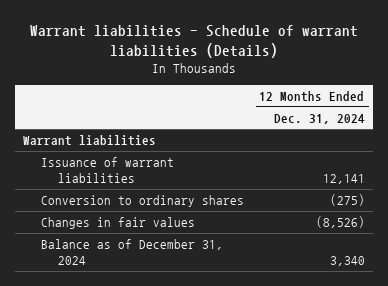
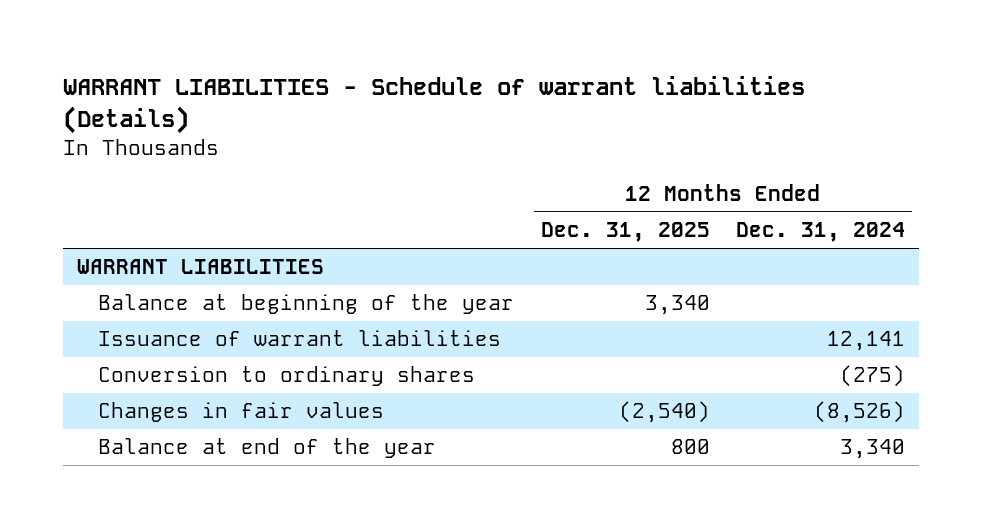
[30,24,359,58] Warrant liabilities - Schedule of warrant liabilities (Details) -> [63,76,806,135] WARRANT LIABILITIES - Schedule of warrant liabilities (Details)
none -> [540,222,710,243] Dec. 31, 2025
[23,135,157,147] Warrant liabilities -> [76,259,324,275] WARRANT LIABILITIES
none -> [98,294,515,315] Balance at beginning of the year
[40,239,223,265] Balance as of December 31, 2024 -> [98,438,437,459] Balance at end of the year

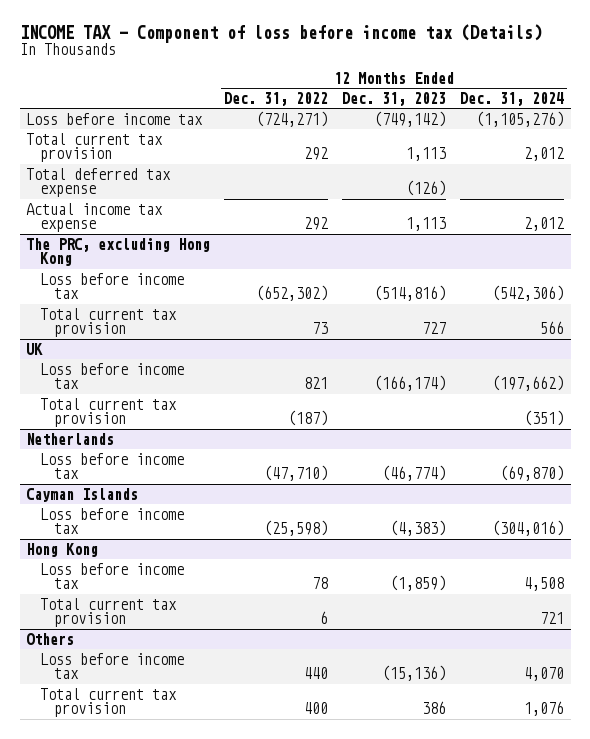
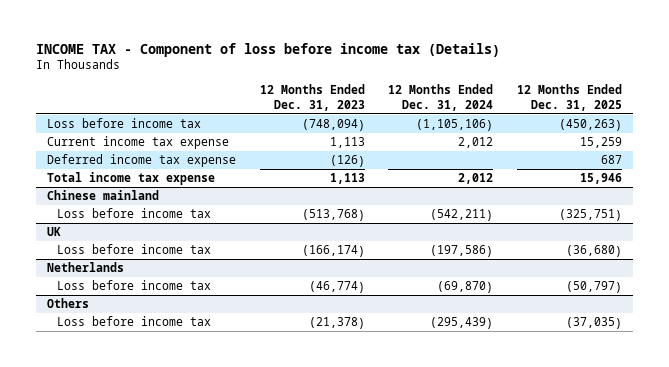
[224,91,329,106] Dec. 31, 2022 -> none
none -> [516,84,622,111] 12 Months Ended Dec. 31, 2025
[40,307,178,338] Total current tax provision -> none
[374,110,447,127] (749,142) -> [301,119,365,132] (748,094)
[475,110,564,127] (1,105,276) -> [416,119,494,132] (1,105,106)
[26,132,164,163] Total current tax provision -> [47,136,230,150] Current income tax expense
[26,167,172,198] Total deferred tax expense -> [47,154,237,168] Deferred income tax expense
[26,202,164,233] Actual income tax expense -> [47,172,216,186] Total income tax expense
[26,237,211,267] The PRC, excluding Hong Kong -> [47,190,160,201] Chinese mainland
[374,285,447,302] (514,816) -> [301,209,365,222] (513,768)
[491,285,564,302] (542,306) -> [430,209,494,222] (542,211)
[40,397,178,428] Total current tax provision -> none
[491,375,564,392] (197,662) -> [430,245,494,258] (197,586)
[26,487,139,502] Cayman Islands -> none
[40,507,185,535] Loss before income tax -> none
[26,542,99,557] Hong Kong -> none
[40,562,185,590] Loss before income tax -> none
[40,597,178,628] Total current tax provision -> none
[40,687,178,718] Total current tax provision -> none
[382,665,447,682] (15,136) -> [308,317,365,330] (21,378)
[523,667,564,682] 4,070 -> [430,317,494,330] (295,439)

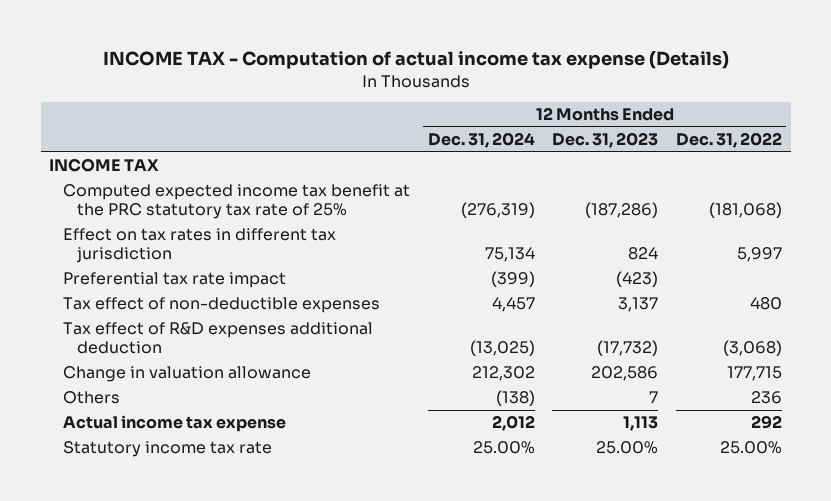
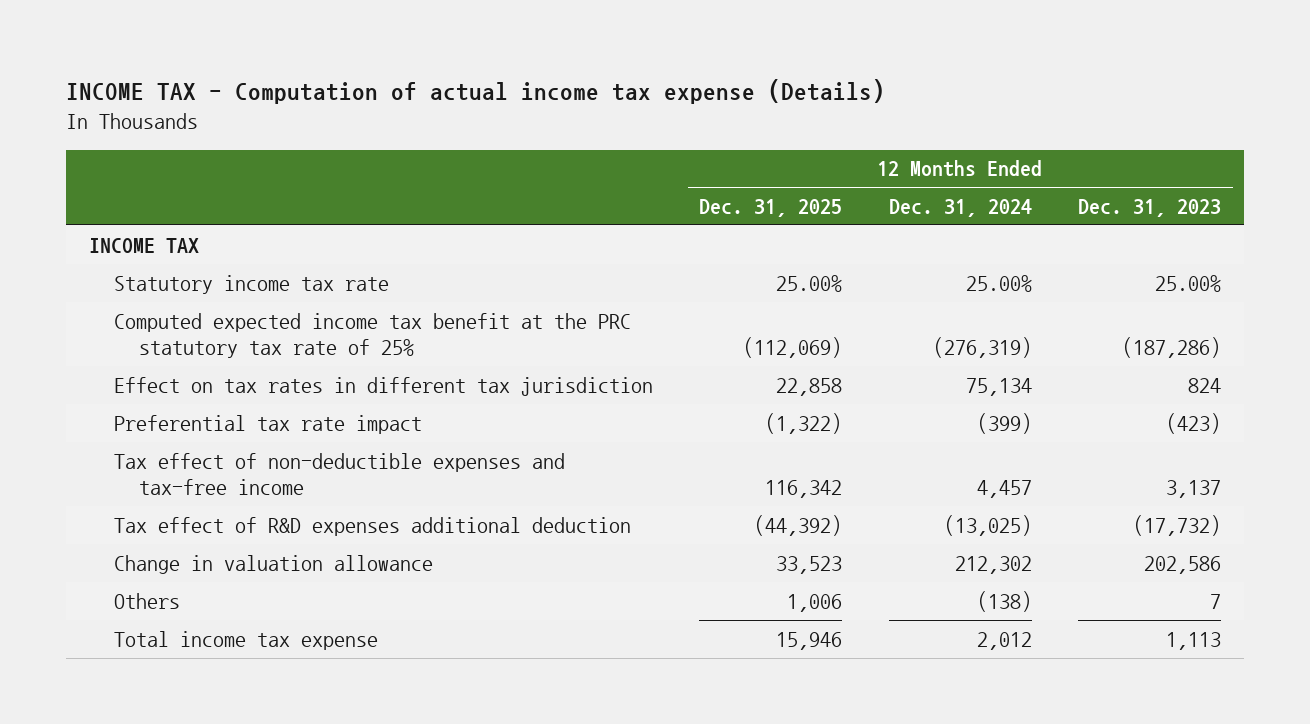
[675,132,782,149] Dec. 31, 2022 -> none
none -> [699,198,843,217] Dec. 31, 2025
[63,441,273,458] Statutory income tax rate -> [114,274,390,294] Statutory income tax rate
[63,297,381,314] Tax effect of non-deductible expenses -> [114,452,566,495] Tax effect of non-deductible expenses and tax-free income
[63,415,287,433] Actual income tax expense -> [114,630,379,650] Total income tax expense

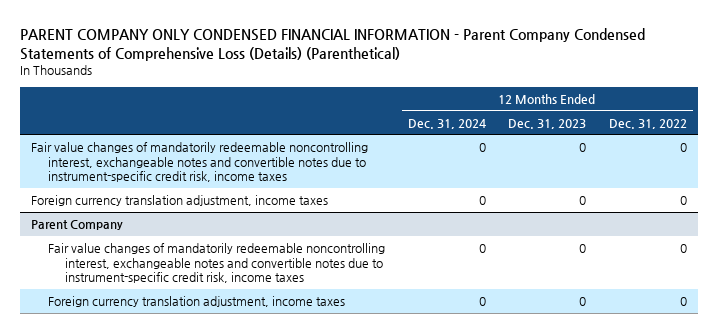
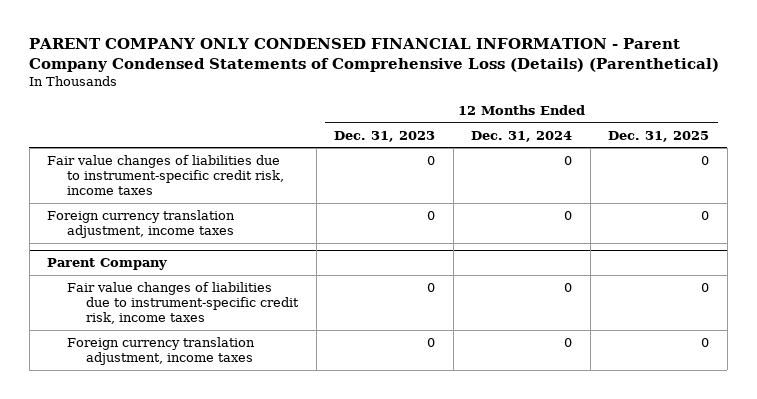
[608,118,687,129] Dec. 31, 2022 -> none
none -> [608,130,710,142] Dec. 31, 2025
[31,142,369,183] Fair value changes of mandatorily redeemable noncontrolling interest, exchangeable notes and convertible notes due to instrument-specific credit risk, income taxes -> [47,154,284,196] Fair value changes of liabilities due to instrument-specific credit risk, income taxes
[48,243,386,284] Fair value changes of mandatorily redeemable noncontrolling interest, exchangeable notes and convertible notes due to instrument-specific credit risk, income taxes -> [66,281,300,325] Fair value changes of liabilities due to instrument-specific credit risk, income taxes

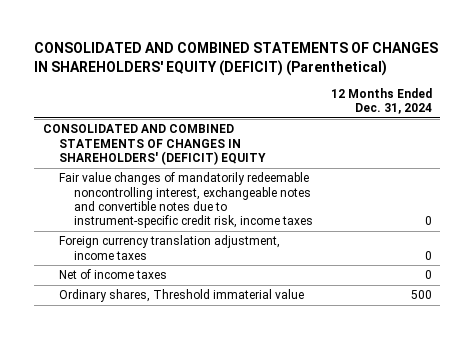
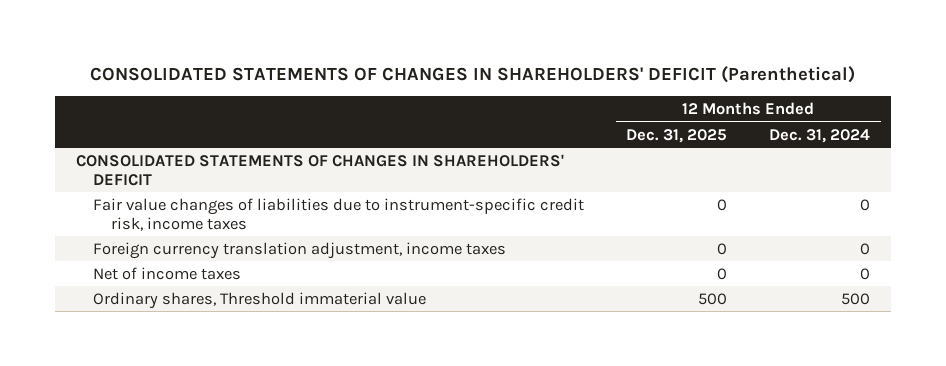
[34,42,439,76] CONSOLIDATED AND COMBINED STATEMENTS OF CHANGES IN SHAREHOLDERS' EQUITY (DEFICIT) (Parenthetical) -> [90,66,856,84] CONSOLIDATED STATEMENTS OF CHANGES IN SHAREHOLDERS' DEFICIT (Parenthetical)
none -> [626,128,728,143] Dec. 31, 2025
[43,124,266,165] CONSOLIDATED AND COMBINED STATEMENTS OF CHANGES IN SHAREHOLDERS' (DEFICIT) EQUITY -> [75,153,564,186] CONSOLIDATED STATEMENTS OF CHANGES IN SHAREHOLDERS' DEFICIT
[58,172,314,229] Fair value changes of mandatorily redeemable noncontrolling interest, exchangeable notes and convertible notes due to instrument-specific credit risk, income taxes -> [93,197,585,231] Fair value changes of liabilities due to instrument-specific credit risk, income taxes

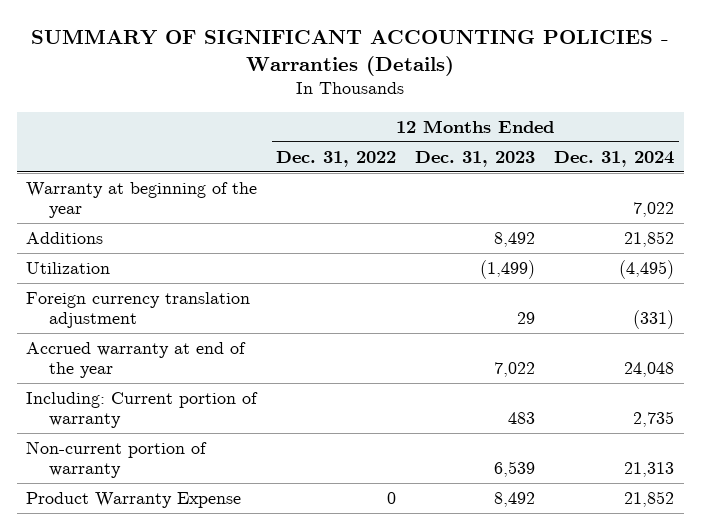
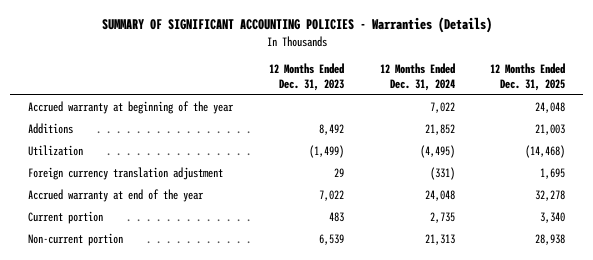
[276,150,397,167] Dec. 31, 2022 -> none
none -> [490,63,566,91] 12 Months Ended Dec. 31, 2025
[26,182,258,219] Warranty at beginning of the year -> [28,101,235,115] Accrued warranty at beginning of the year
[26,492,242,509] Product Warranty Expense -> none
[26,392,259,429] Including: Current portion of warranty -> [28,211,104,225] Current portion
[26,441,208,479] Non-current portion of warranty -> [28,233,124,247] Non-current portion

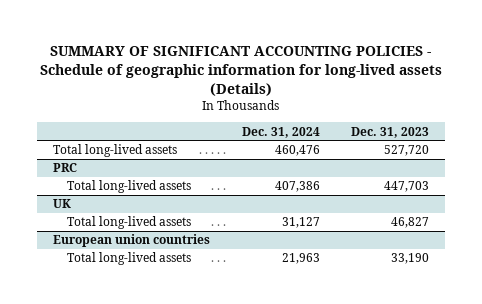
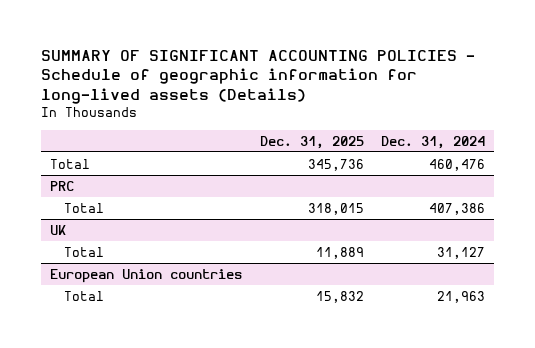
[351,126,430,138] Dec. 31, 2023 -> none
none -> [259,135,364,149] Dec. 31, 2025
[53,144,178,158] Total long-lived assets -> [49,158,90,169] Total
[67,180,192,194] Total long-lived assets -> [63,202,104,213] Total
[67,216,192,230] Total long-lived assets -> [63,246,104,257] Total
[53,234,211,248] European union countries -> [49,268,242,283] European Union countries
[67,252,192,266] Total long-lived assets -> [63,290,104,301] Total

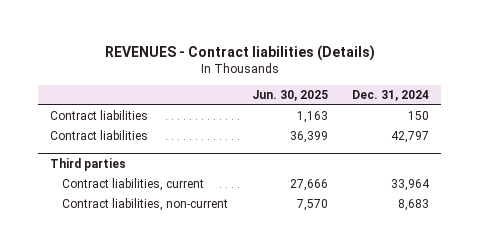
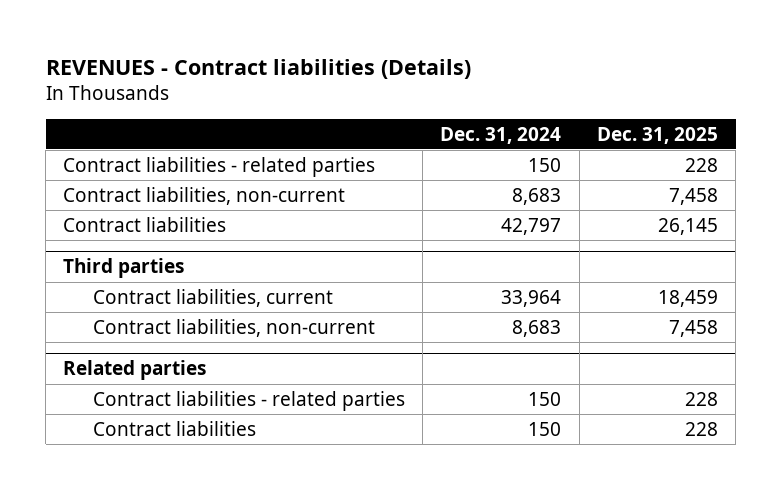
[251,90,328,102] Jun. 30, 2025 -> none
none -> [596,126,718,144] Dec. 31, 2025
[49,110,148,121] Contract liabilities -> [63,156,376,177] Contract liabilities - related parties
none -> [63,186,346,205] Contract liabilities, non-current
none -> [63,360,207,381] Related parties
none -> [92,390,405,411] Contract liabilities - related parties
none -> [92,420,256,436] Contract liabilities

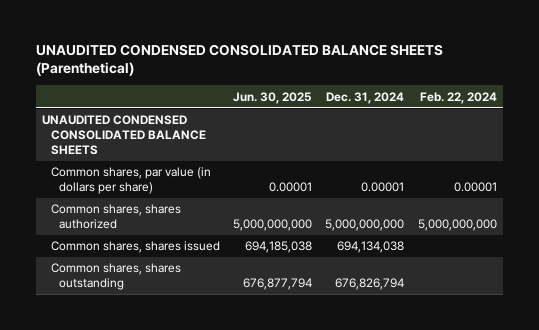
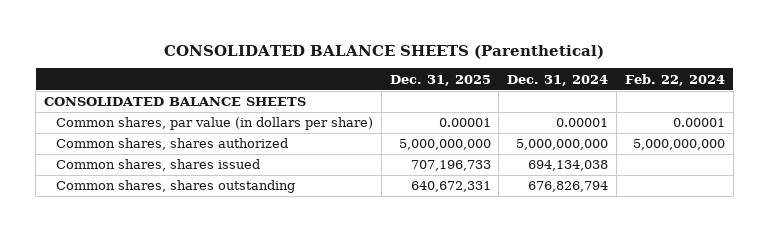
[35,43,443,77] UNAUDITED CONDENSED CONSOLIDATED BALANCE SHEETS (Parenthetical) -> [164,44,605,59] CONSOLIDATED BALANCE SHEETS (Parenthetical)
[233,91,313,104] Jun. 30, 2025 -> none
none -> [389,74,491,86] Dec. 31, 2025
[42,115,206,155] UNAUDITED CONDENSED CONSOLIDATED BALANCE SHEETS -> [43,97,306,107] CONSOLIDATED BALANCE SHEETS

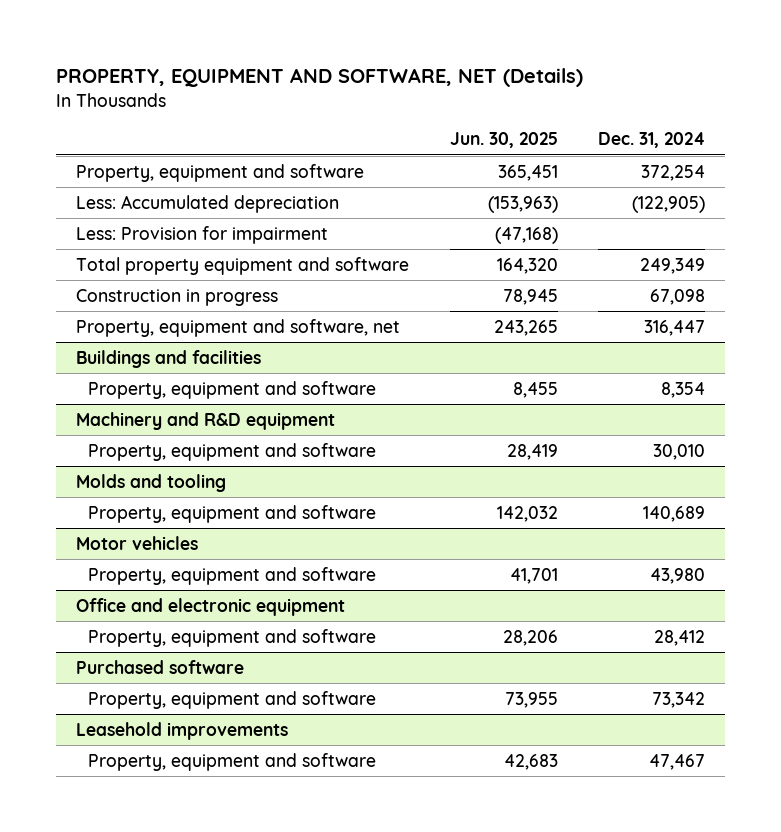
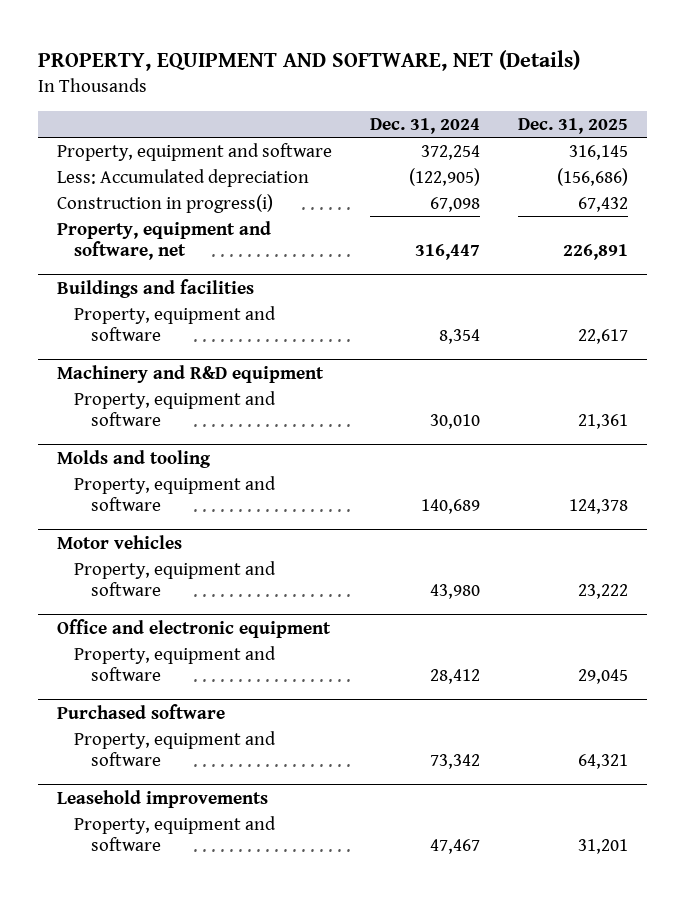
[449,132,558,149] Jun. 30, 2025 -> none
none -> [518,117,629,134] Dec. 31, 2025
[76,225,329,244] Less: Provision for impairment -> none
[76,256,410,275] Total property equipment and software -> none
[76,288,279,306] Construction in progress -> [57,193,274,213] Construction in progress(i)

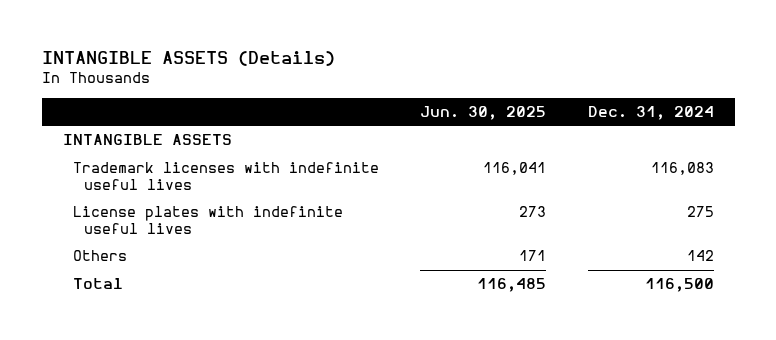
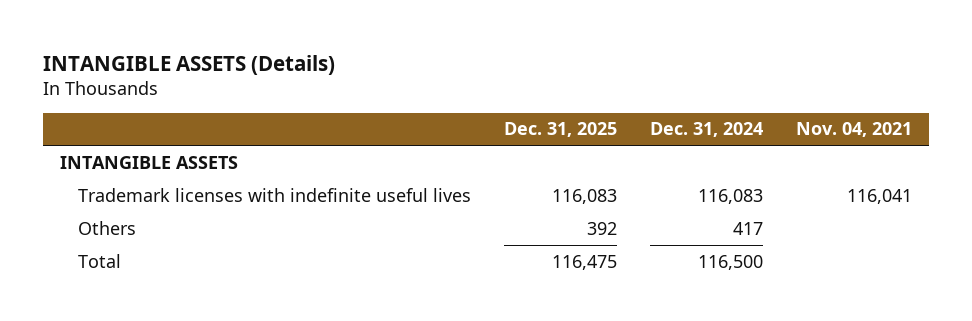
[420,105,547,120] Jun. 30, 2025 -> none
none -> [503,122,617,138] Dec. 31, 2025
none -> [796,122,913,138] Nov. 04, 2021
[73,206,344,234] License plates with indefinite useful lives -> none
[686,250,714,262] 142 -> [733,221,764,235] 417

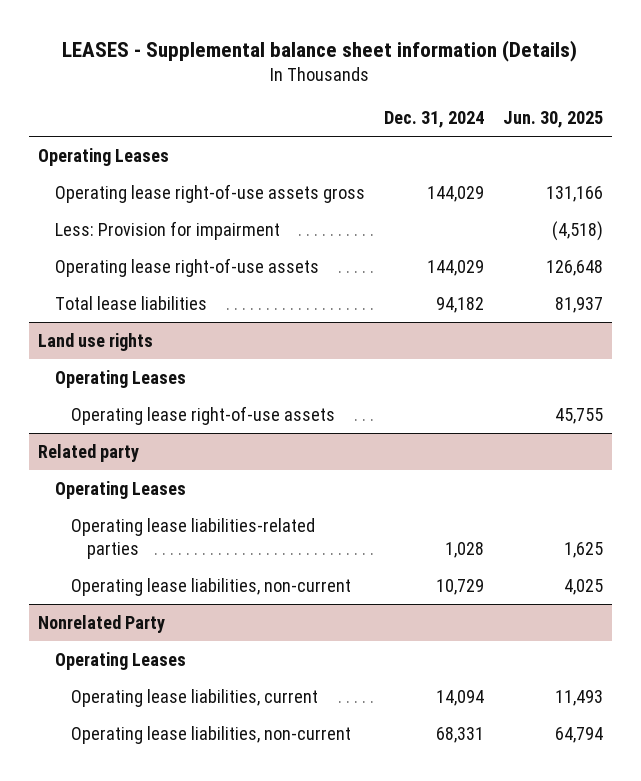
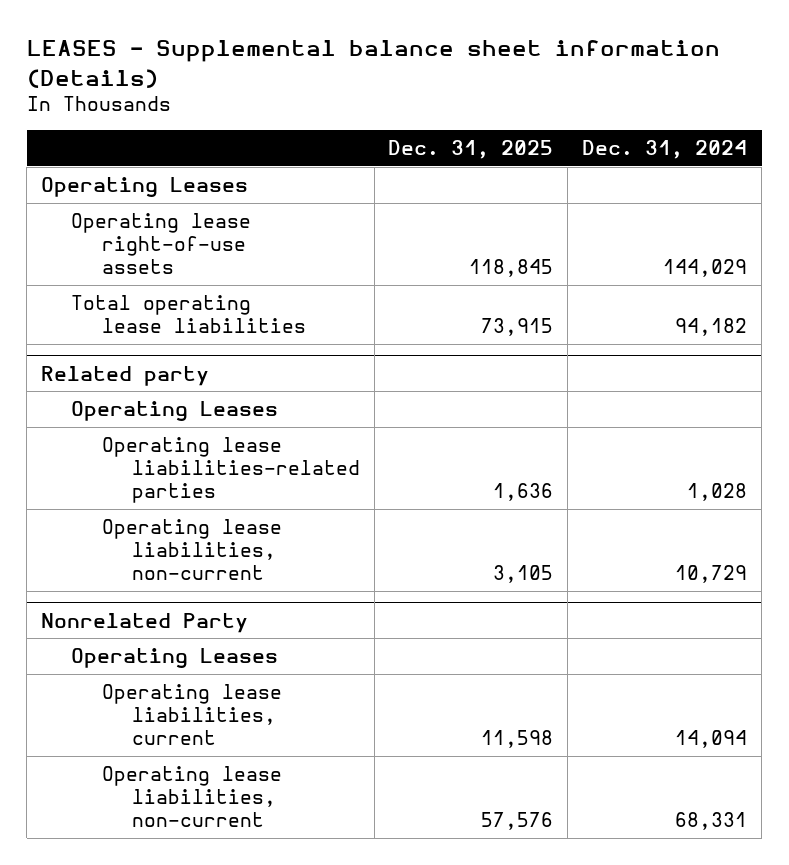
[502,111,603,129] Jun. 30, 2025 -> none
none -> [388,140,554,160] Dec. 31, 2025
[54,183,365,203] Operating lease right-of-use assets gross -> none
[54,220,280,240] Less: Provision for impairment -> none
[38,332,154,351] Land use rights -> none
[54,369,186,388] Operating Leases -> none
[70,405,335,425] Operating lease right-of-use assets -> none
[54,295,207,310] Total lease liabilities -> [71,295,306,333] Total operating lease liabilities

